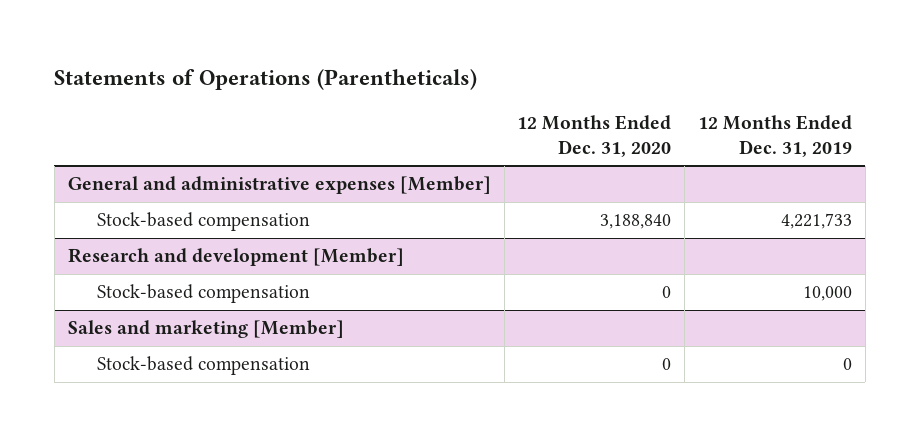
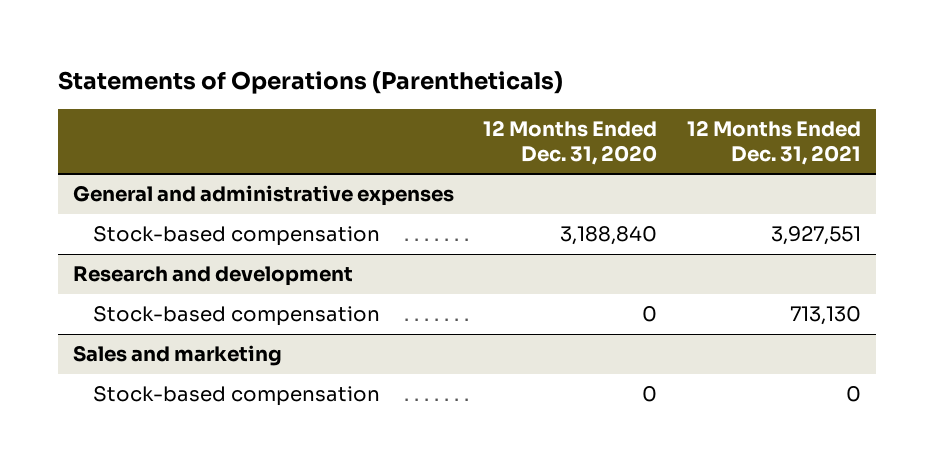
[697,114,852,157] 12 Months Ended Dec. 31, 2019 -> none
none -> [687,119,862,165] 12 Months Ended Dec. 31, 2021
[67,176,491,195] General and administrative expenses [Member] -> [72,185,454,207] General and administrative expenses
[67,248,404,267] Research and development [Member] -> [72,266,353,287] Research and development
[67,320,344,339] Sales and marketing [Member] -> [72,345,282,367] Sales and marketing

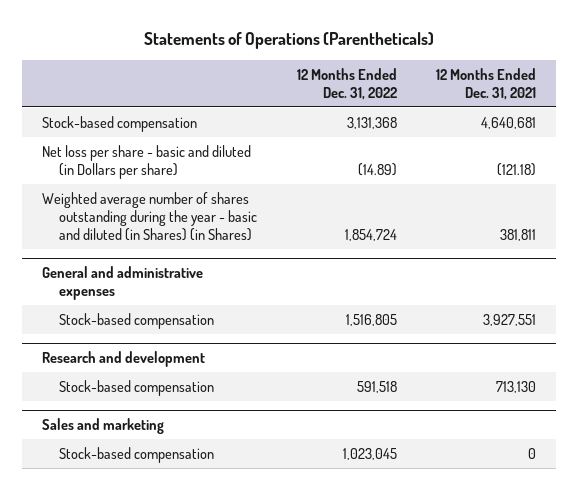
[483,119,658,165] 12 Months Ended Dec. 31, 2020 -> none
none -> [296,67,397,100] 12 Months Ended Dec. 31, 2022
none -> [41,115,197,132] Stock-based compensation
none -> [41,144,251,179] Net loss per share - basic and diluted (in Dollars per share)
none -> [41,191,258,241] Weighted average number of shares outstanding during the year - basic and diluted (in Shares) (in Shares)

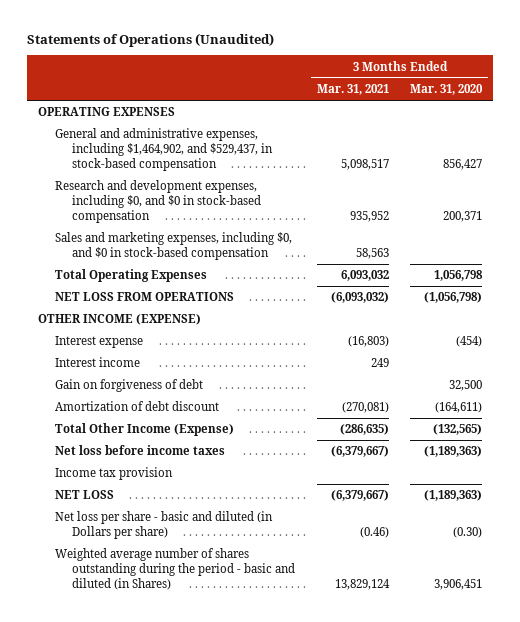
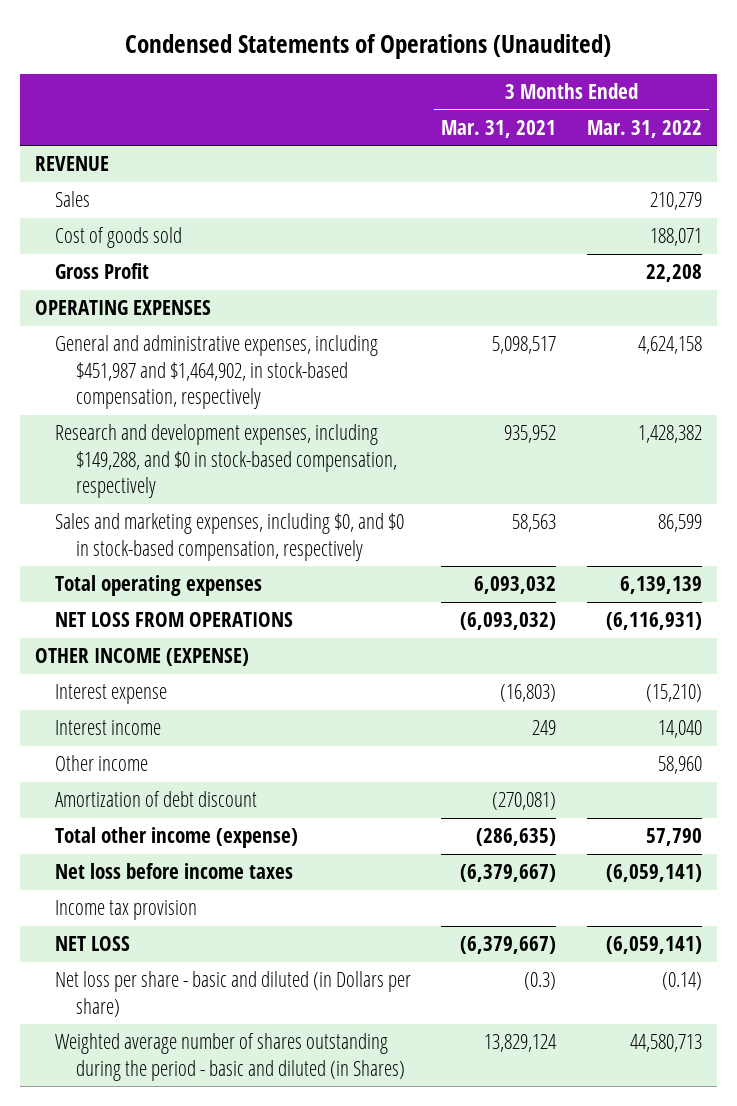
[26,33,274,48] Statements of Operations (Unaudited) -> [125,33,612,59] Condensed Statements of Operations (Unaudited)
[410,84,484,96] Mar. 31, 2020 -> none
none -> [586,120,702,139] Mar. 31, 2022
none -> [35,156,110,172] REVENUE
none -> [55,191,91,208] Sales
none -> [55,227,183,249] Cost of goods sold
none -> [55,263,150,280] Gross Profit
[54,128,273,171] General and administrative expenses, including $1,464,902, and $529,437, in stock-based compensation -> [55,335,379,410] General and administrative expenses, including $451,987 and $1,464,902, in stock-based compensation, respectively
[54,180,261,223] Research and development expenses, including $0, and $0 in stock-based compensation -> [55,424,397,499] Research and development expenses, including $149,288, and $0 in stock-based compensation, respectively
[54,232,292,260] Sales and marketing expenses, including $0, and $0 in stock-based compensation -> [55,513,405,561] Sales and marketing expenses, including $0, and $0 in stock-based compensation, respectively
[54,269,207,283] Total Operating Expenses -> [55,575,263,597] Total operating expenses
[54,379,203,393] Gain on forgiveness of debt -> none
none -> [55,755,149,772] Other income
[54,423,234,437] Total Other Income (Expense) -> [55,827,299,849] Total other income (expense)
[359,526,389,538] (0.46) -> [524,972,557,991] (0.3)

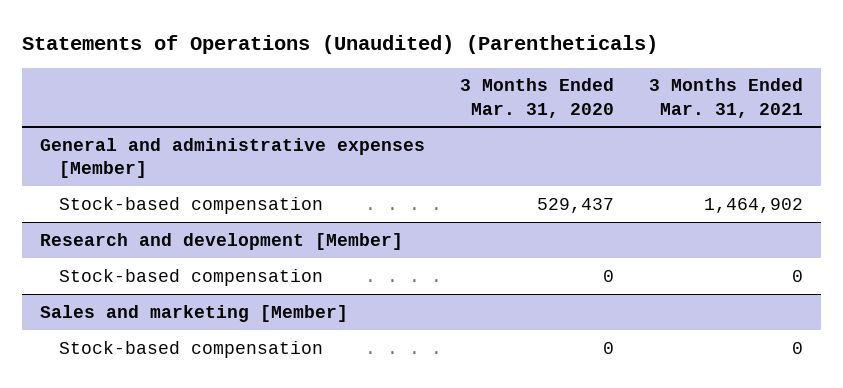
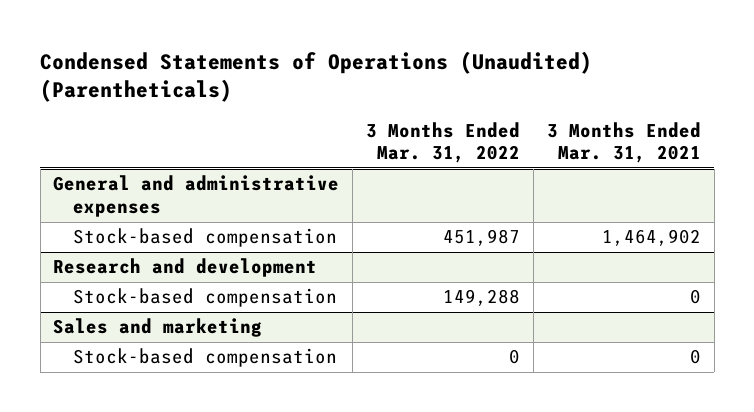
[22,34,659,54] Statements of Operations (Unaudited) (Parentheticals) -> [40,50,593,102] Condensed Statements of Operations (Unaudited) (Parentheticals)
[460,78,615,118] 3 Months Ended Mar. 31, 2020 -> none
none -> [366,121,521,164] 3 Months Ended Mar. 31, 2022
[39,137,425,178] General and administrative expenses [Member] -> [53,175,340,217] General and administrative expenses
[39,232,403,250] Research and development [Member] -> [53,258,318,278] Research and development
[39,304,348,322] Sales and marketing [Member] -> [53,318,263,338] Sales and marketing

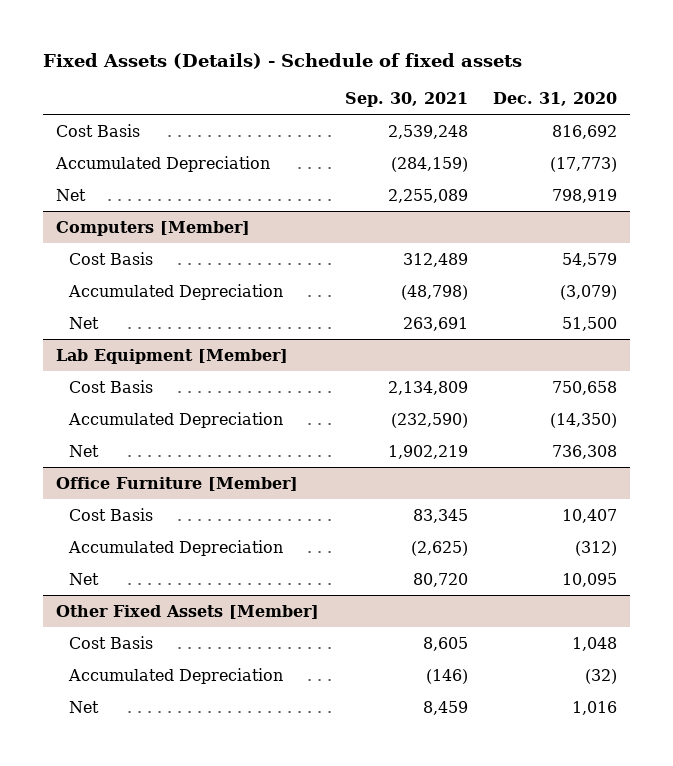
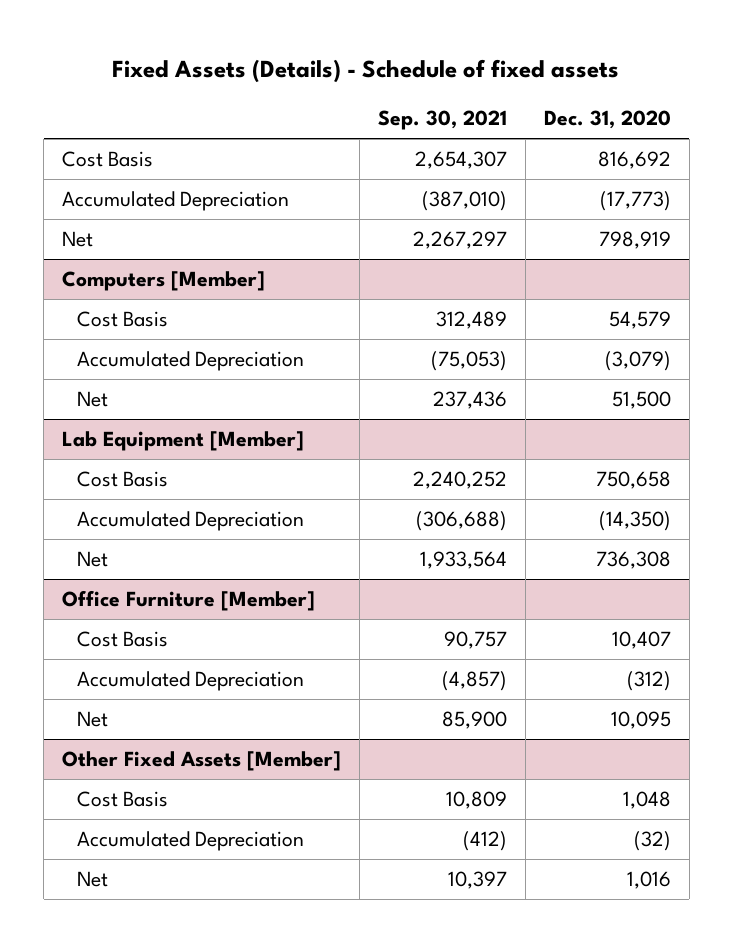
[387,124,468,139] 2,539,248 -> [414,151,507,170] 2,654,307
[390,156,468,172] (284,159) -> [421,191,507,212] (387,010)
[387,188,468,203] 2,255,089 -> [412,231,507,250] 2,267,297
[400,284,468,300] (48,798) -> [430,351,507,372] (75,053)
[402,316,468,331] 263,691 -> [432,391,507,410] 237,436
[387,380,468,395] 2,134,809 -> [412,471,507,490] 2,240,252
[390,412,468,428] (232,590) -> [415,511,507,532] (306,688)
[387,444,468,459] 1,902,219 -> [419,551,507,570] 1,933,564
[412,508,468,523] 83,345 -> [443,631,507,650] 90,757
[410,540,468,556] (2,625) -> [441,671,507,692] (4,857)
[412,572,468,587] 80,720 -> [441,711,507,730] 85,900
[422,636,468,651] 8,605 -> [445,791,507,810] 10,809
[425,668,468,684] (146) -> [462,831,507,852] (412)
[422,700,468,715] 8,459 -> [447,871,507,890] 10,397

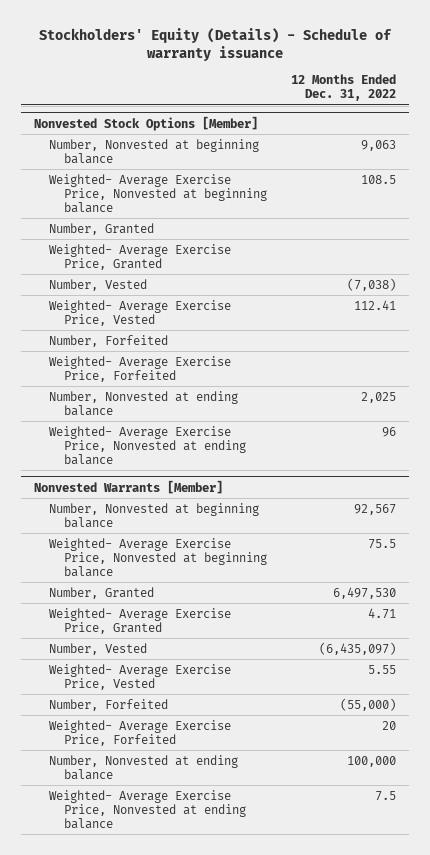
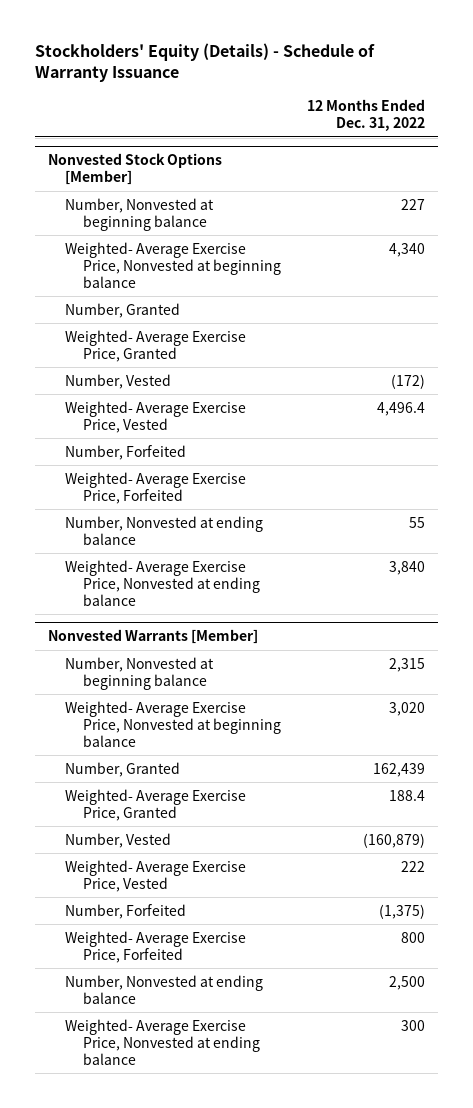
[38,27,392,62] Stockholders' Equity (Details) - Schedule of warranty issuance -> [35,42,376,83] Stockholders' Equity (Details) - Schedule of Warranty Issuance
[361,139,397,151] 9,063 -> [400,198,425,210] 227
[361,174,397,184] 108.5 -> [388,242,425,257] 4,340
[347,277,397,291] (7,038) -> [390,373,425,389] (172)
[354,299,397,310] 112.41 -> [376,401,425,416] 4,496.4
[361,391,397,403] 2,025 -> [408,516,425,528] 55
[382,426,397,437] 96 -> [388,560,425,575] 3,840
[354,503,397,515] 92,567 -> [388,657,425,672] 2,315
[368,538,397,549] 75.5 -> [388,701,425,716] 3,020
[333,586,397,599] 6,497,530 -> [372,762,425,777] 162,439
[368,607,397,619] 4.71 -> [388,789,425,801] 188.4
[319,641,397,655] (6,435,097) -> [362,832,425,848] (160,879)
[368,664,397,674] 5.55 -> [400,860,425,872] 222
[340,697,397,711] (55,000) -> [378,903,425,919] (1,375)
[382,720,397,730] 20 -> [400,931,425,943] 800
[347,755,397,767] 100,000 -> [388,975,425,990] 2,500
[375,790,397,801] 7.5 -> [400,1019,425,1031] 300

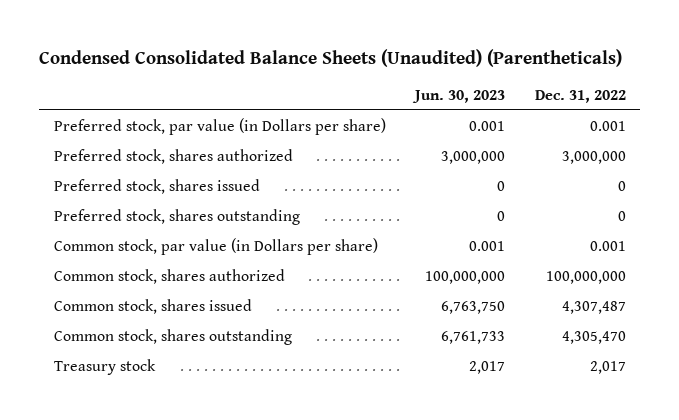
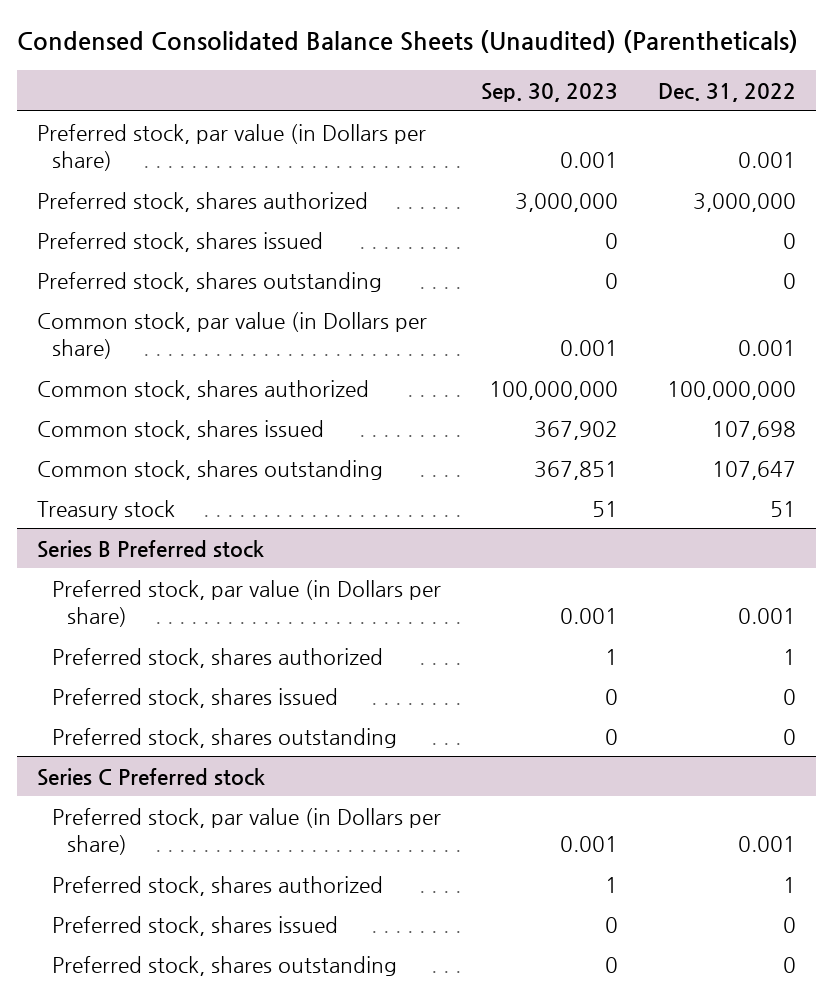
[412,90,506,104] Jun. 30, 2023 -> none
none -> [480,82,618,102] Sep. 30, 2023
[561,300,626,314] 4,307,487 -> [711,420,796,440] 107,698
[561,330,626,344] 4,305,470 -> [711,460,796,480] 107,647
[589,360,626,374] 2,017 -> [769,500,796,517] 51
none -> [36,539,264,558] Series B Preferred stock
none -> [51,579,441,627] Preferred stock, par value (in Dollars per share)
none -> [51,647,383,668] Preferred stock, shares authorized
none -> [51,687,338,708] Preferred stock, shares issued
none -> [51,727,397,748] Preferred stock, shares outstanding
none -> [36,767,265,786] Series C Preferred stock
none -> [51,807,441,855] Preferred stock, par value (in Dollars per share)
none -> [51,875,383,896] Preferred stock, shares authorized
none -> [51,915,338,936] Preferred stock, shares issued
none -> [51,955,397,976] Preferred stock, shares outstanding

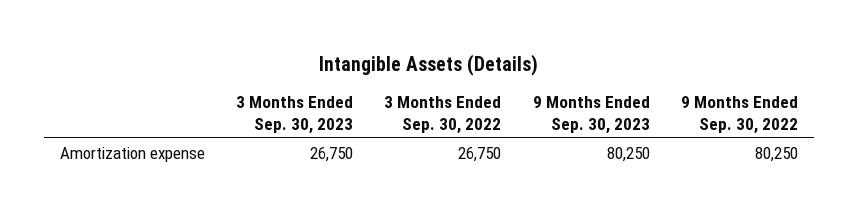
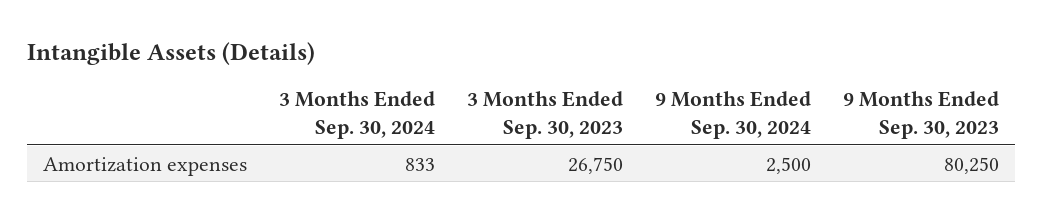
[384,95,502,134] 3 Months Ended Sep. 30, 2022 -> none
[681,95,799,134] 9 Months Ended Sep. 30, 2022 -> none
none -> [278,91,435,140] 3 Months Ended Sep. 30, 2024
none -> [654,91,811,140] 9 Months Ended Sep. 30, 2024
[59,147,205,163] Amortization expense -> [42,156,247,176] Amortization expenses

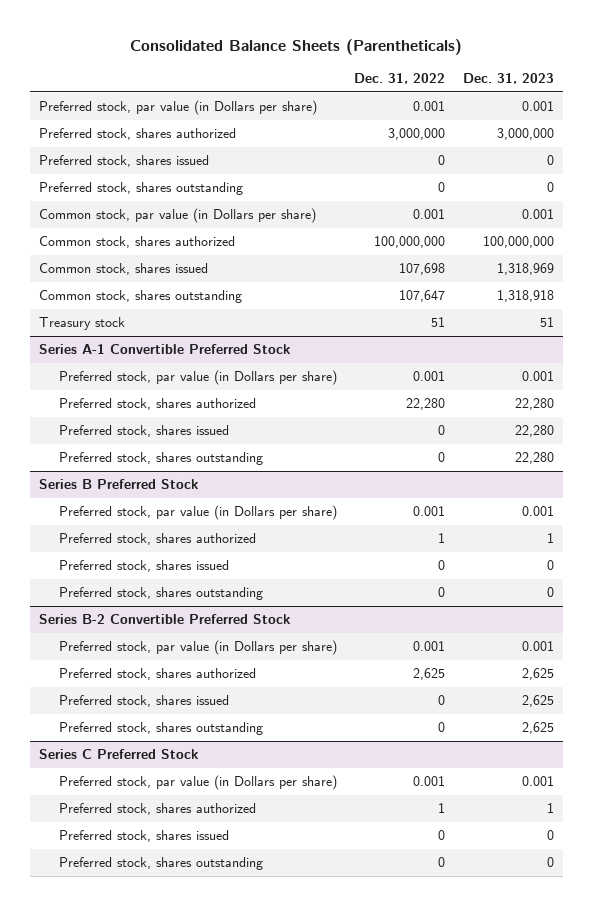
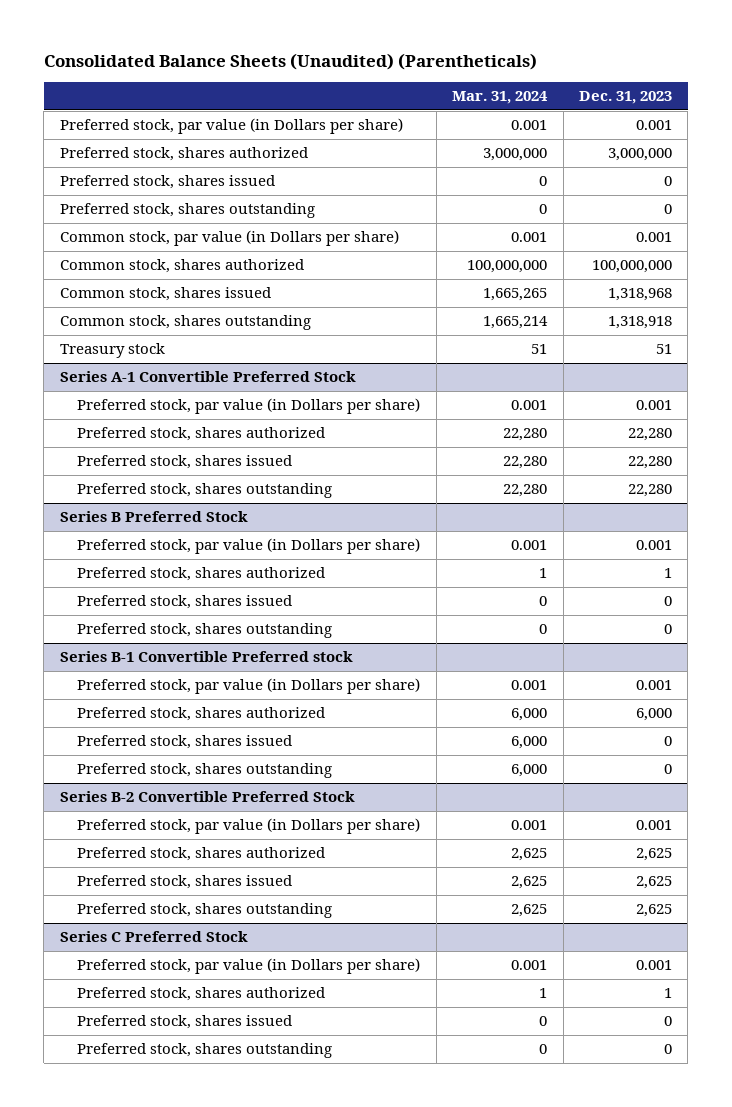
[130,39,463,56] Consolidated Balance Sheets (Parentheticals) -> [43,52,537,70] Consolidated Balance Sheets (Unaudited) (Parentheticals)
[354,73,446,85] Dec. 31, 2022 -> none
none -> [452,91,549,105] Mar. 31, 2024
[496,263,554,276] 1,318,969 -> [607,288,672,302] 1,318,968
none -> [59,651,353,663] Series B-1 Convertible Preferred stock
none -> [77,678,421,695] Preferred stock, par value (in Dollars per share)
none -> [77,707,326,722] Preferred stock, shares authorized
none -> [77,735,293,750] Preferred stock, shares issued
none -> [77,763,333,779] Preferred stock, shares outstanding

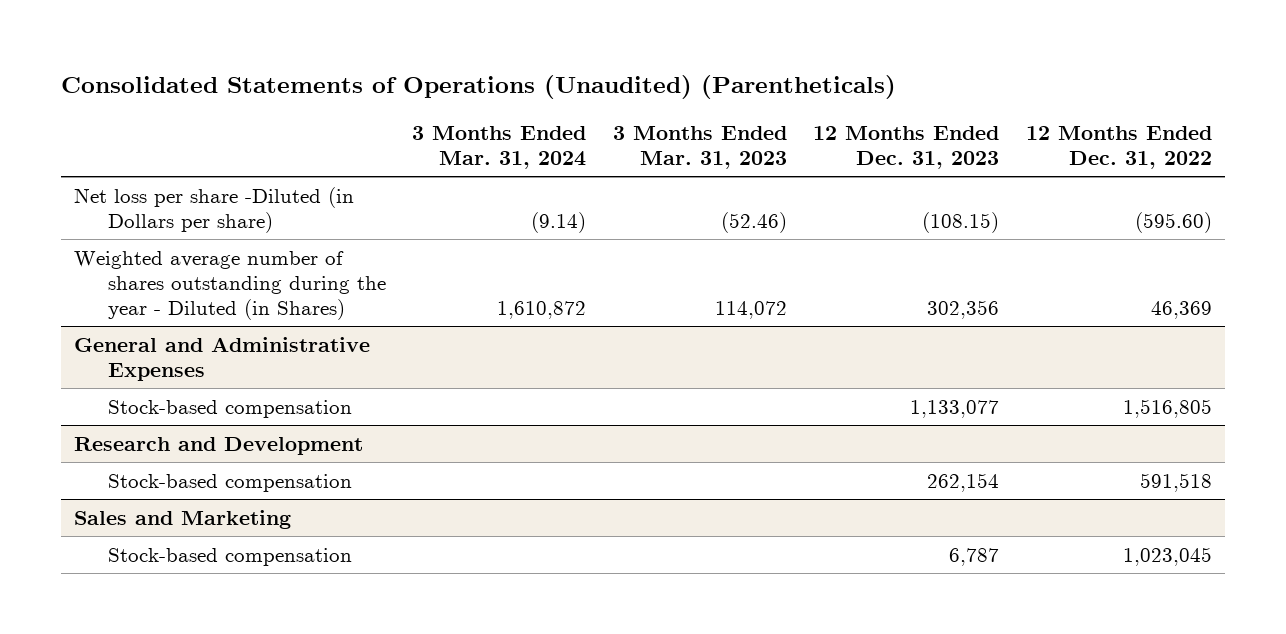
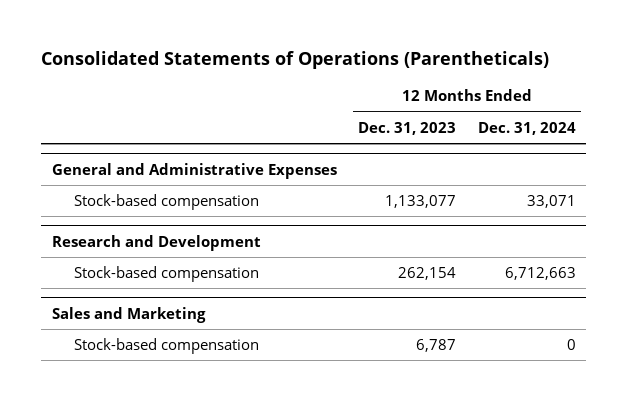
[60,75,896,100] Consolidated Statements of Operations (Unaudited) (Parentheticals) -> [41,51,550,70] Consolidated Statements of Operations (Parentheticals)
[412,126,587,169] 3 Months Ended Mar. 31, 2024 -> none
[612,126,787,169] 3 Months Ended Mar. 31, 2023 -> none
[1025,126,1212,169] 12 Months Ended Dec. 31, 2022 -> none
none -> [477,121,576,135] Dec. 31, 2024
[74,186,355,233] Net loss per share -Diluted (in Dollars per share) -> none
[74,250,386,320] Weighted average number of shares outstanding during the year - Diluted (in Shares) -> none

